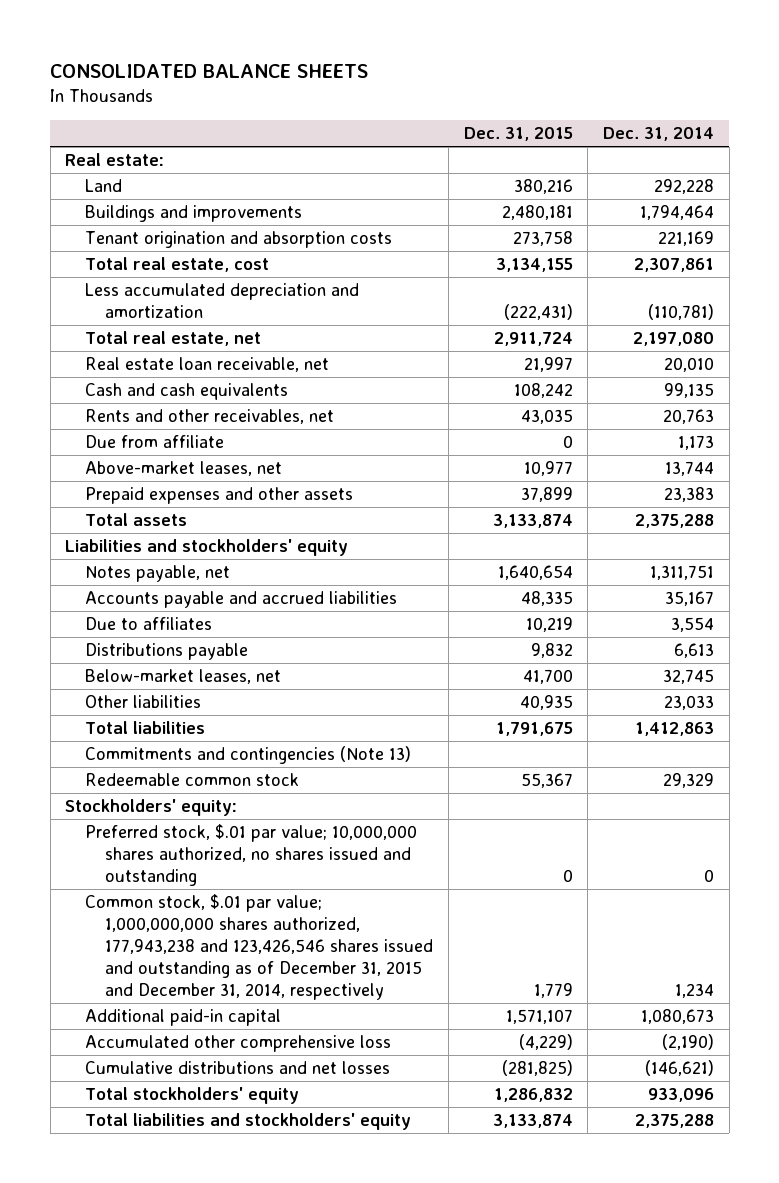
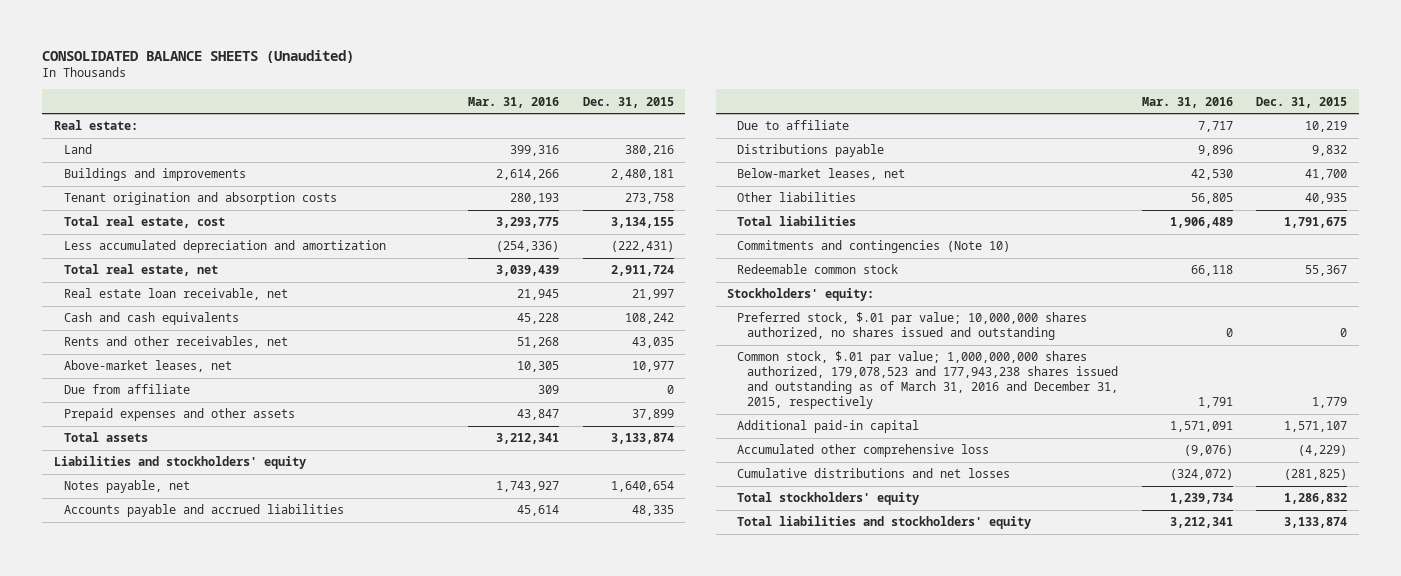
[50,63,369,78] CONSOLIDATED BALANCE SHEETS -> [42,49,355,63] CONSOLIDATED BALANCE SHEETS (Unaudited)
[602,126,714,141] Dec. 31, 2014 -> none
none -> [468,96,560,108] Mar. 31, 2016
[85,435,225,449] Due from affiliate -> [63,384,190,395] Due from affiliate
[85,617,213,631] Due to affiliates -> [737,120,850,131] Due to affiliate
[85,746,412,765] Commitments and contingencies (Note 13) -> [737,240,1011,254] Commitments and contingencies (Note 10)
[85,894,434,1000] Common stock, $.01 par value; 1,000,000,000 shares authorized, 177,943,238 and 123,426,546 shares issued and outstanding as of December 31, 2015 and December 31, 2014, respectively -> [737,351,1119,409] Common stock, $.01 par value; 1,000,000,000 shares authorized, 179,078,523 and 177,943,238 shares issued and outstanding as of March 31, 2016 and December 31, 2015, respectively

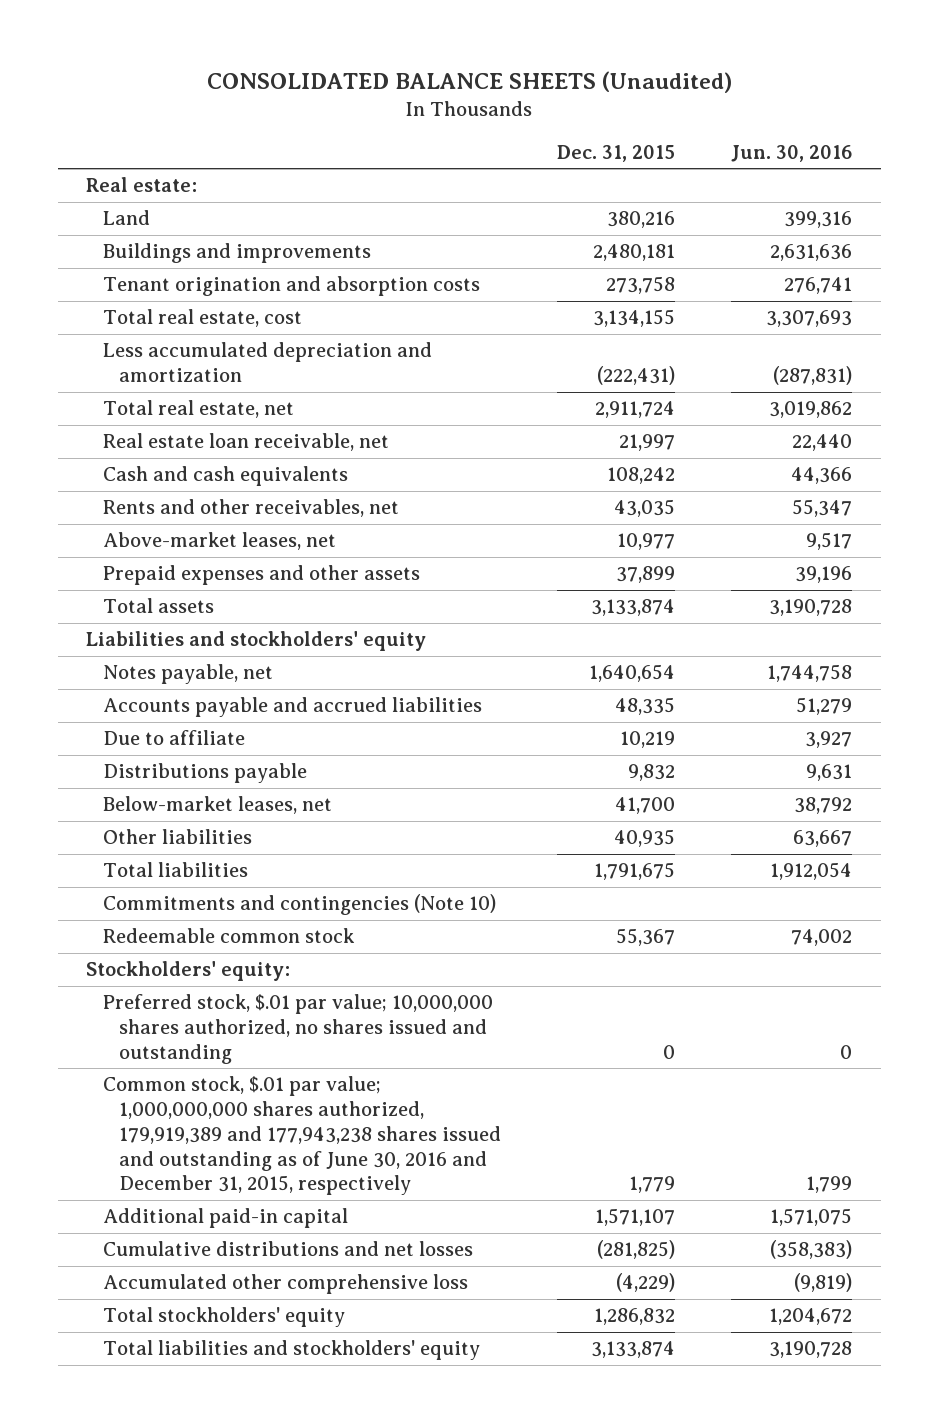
[468,96,560,108] Mar. 31, 2016 -> none
none -> [731,144,853,162] Jun. 30, 2016
[63,384,190,395] Due from affiliate -> none
[737,351,1119,409] Common stock, $.01 par value; 1,000,000,000 shares authorized, 179,078,523 and 177,943,238 shares issued and outstanding as of March 31, 2016 and December 31, 2015, respectively -> [102,1076,501,1196] Common stock, $.01 par value; 1,000,000,000 shares authorized, 179,919,389 and 177,943,238 shares issued and outstanding as of June 30, 2016 and December 31, 2015, respectively
[737,444,990,458] Accumulated other comprehensive loss -> [102,1274,468,1295] Accumulated other comprehensive loss

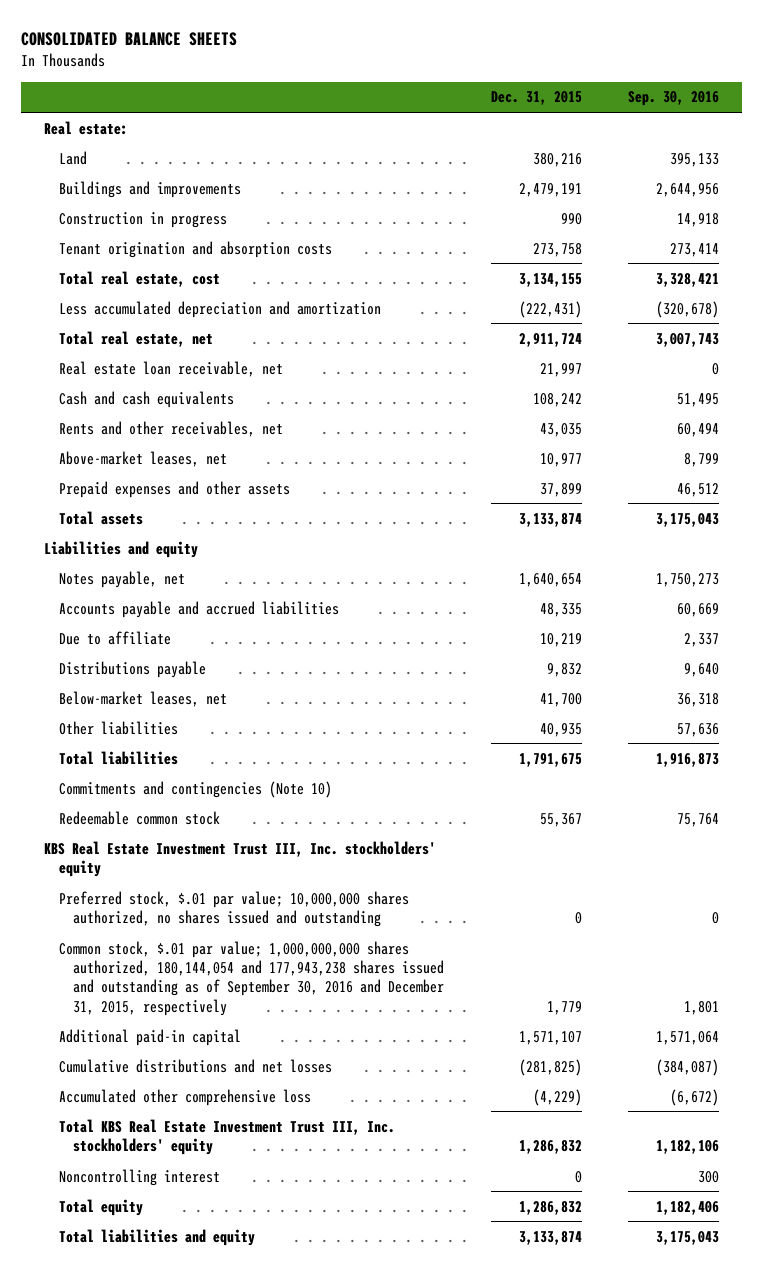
[207,70,733,93] CONSOLIDATED BALANCE SHEETS (Unaudited) -> [20,31,237,46] CONSOLIDATED BALANCE SHEETS
[731,144,853,162] Jun. 30, 2016 -> none
none -> [628,91,720,107] Sep. 30, 2016
[593,244,676,262] 2,480,181 -> [518,182,582,197] 2,479,191
none -> [58,211,227,228] Construction in progress
[86,631,427,652] Liabilities and stockholders' equity -> [43,540,198,558] Liabilities and equity
[86,961,291,982] Stockholders' equity: -> [43,840,436,877] KBS Real Estate Investment Trust III, Inc. stockholders' equity
[102,1076,501,1196] Common stock, $.01 par value; 1,000,000,000 shares authorized, 179,919,389 and 177,943,238 shares issued and outstanding as of June 30, 2016 and December 31, 2015, respectively -> [58,940,445,1016] Common stock, $.01 par value; 1,000,000,000 shares authorized, 180,144,054 and 177,943,238 shares issued and outstanding as of September 30, 2016 and December 31, 2015, respectively
[102,1307,345,1328] Total stockholders' equity -> [58,1118,395,1155] Total KBS Real Estate Investment Trust III, Inc. stockholders' equity
none -> [58,1168,220,1186] Noncontrolling interest
none -> [58,1198,143,1216] Total equity
[102,1340,480,1361] Total liabilities and stockholders' equity -> [58,1228,255,1246] Total liabilities and equity

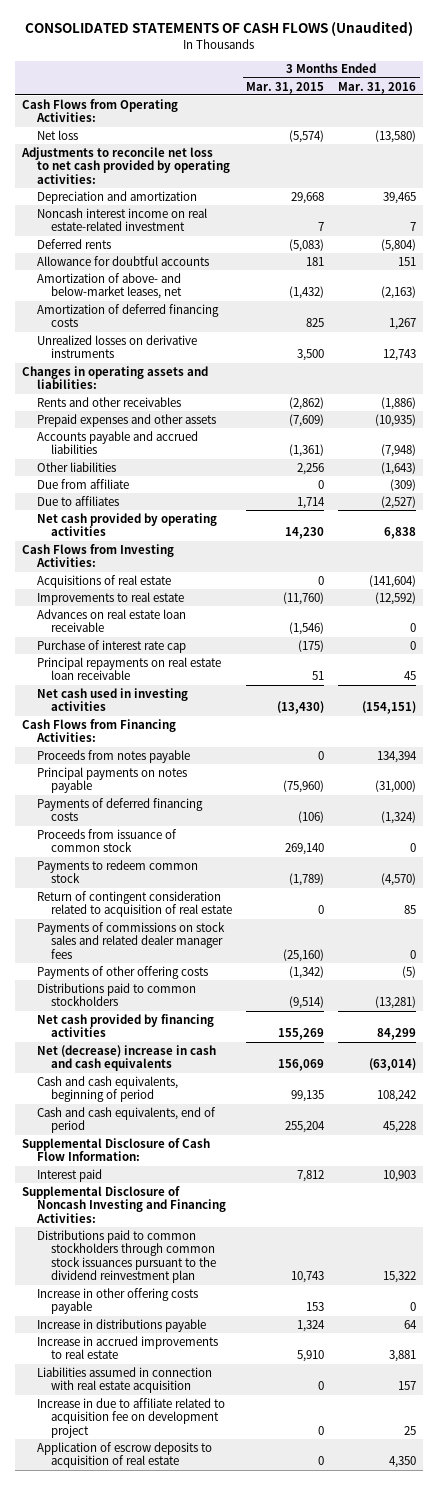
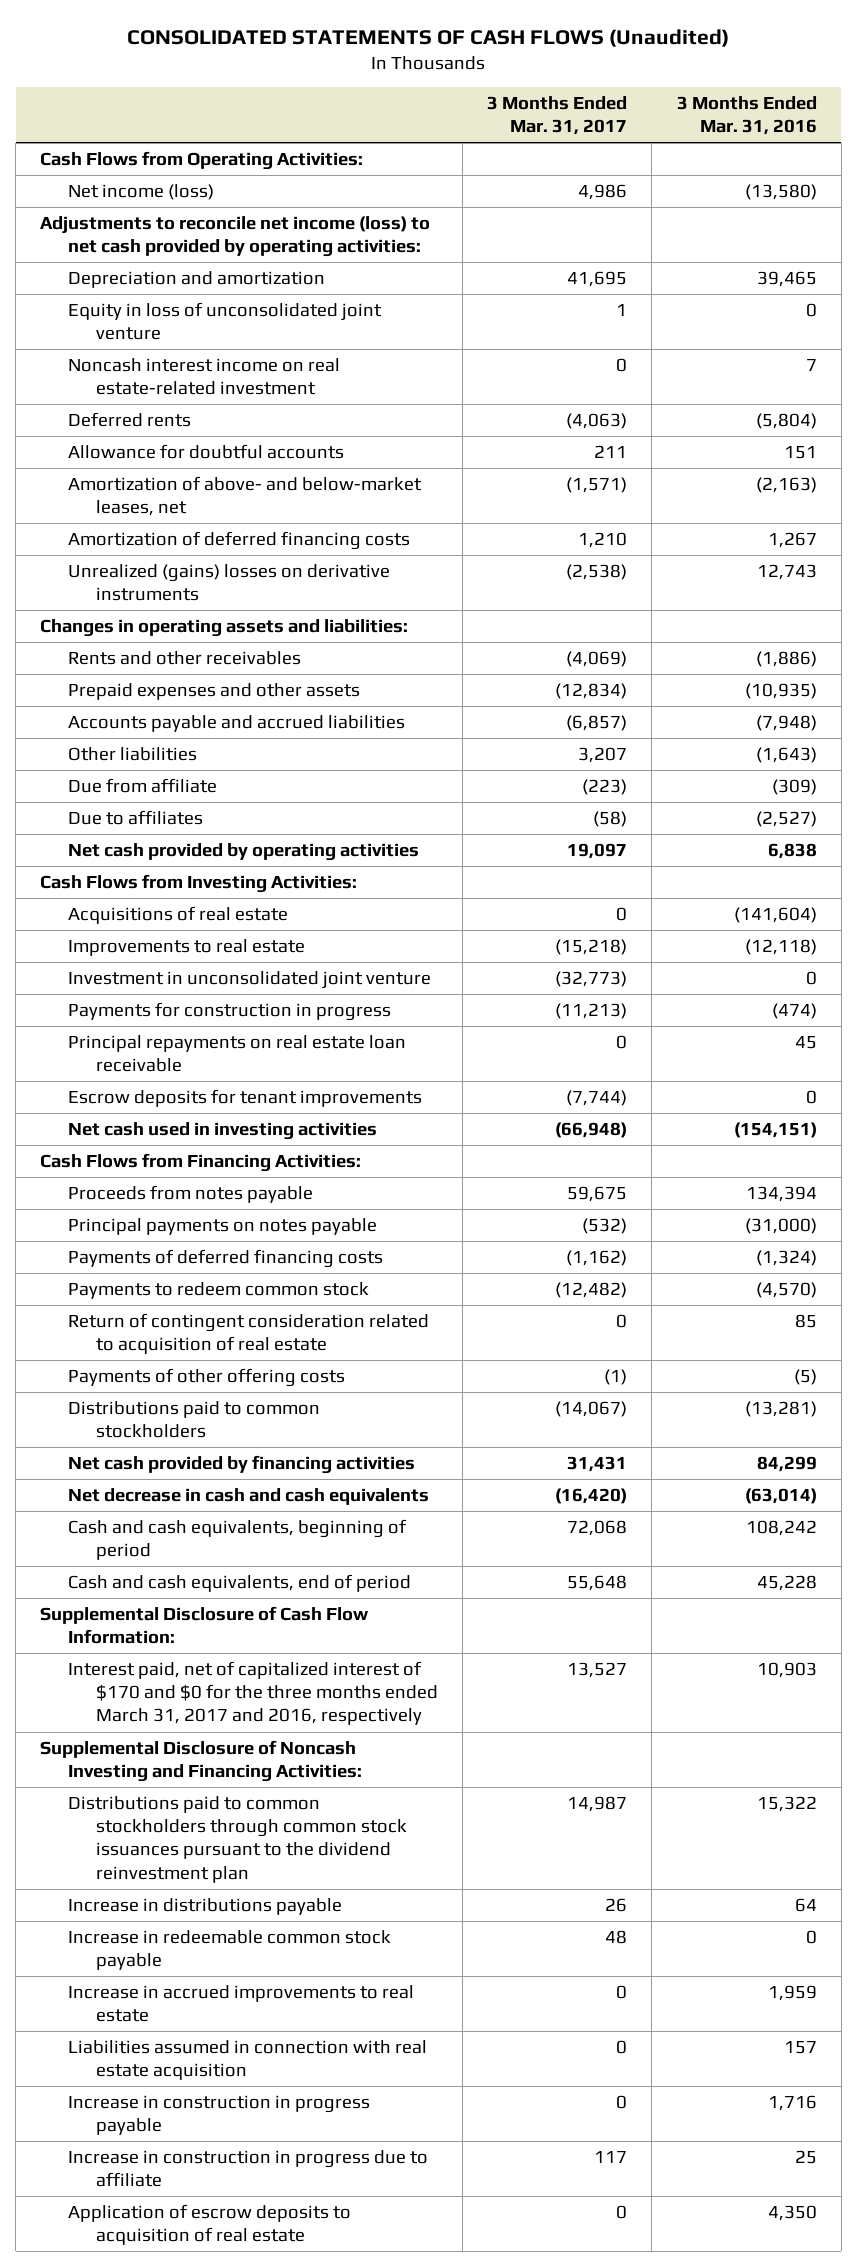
[246,81,325,94] Mar. 31, 2015 -> none
none -> [487,95,628,136] 3 Months Ended Mar. 31, 2017
[36,129,78,140] Net loss -> [68,184,215,201] Net income (loss)
[20,146,230,184] Adjustments to reconcile net loss to net cash provided by operating activities: -> [40,216,431,258] Adjustments to reconcile net income (loss) to net cash provided by operating activities:
none -> [68,302,383,341] Equity in loss of unconsolidated joint venture
[36,334,197,359] Unrealized losses on derivative instruments -> [68,564,391,602] Unrealized (gains) losses on derivative instruments
[36,608,186,633] Advances on real estate loan receivable -> none
[36,639,186,653] Purchase of interest rate cap -> none
[375,591,417,605] (12,592) -> [744,939,817,956] (12,118)
none -> [68,971,432,990] Investment in unconsolidated joint venture
none -> [68,1002,392,1022] Payments for construction in progress
none -> [68,1089,423,1108] Escrow deposits for tenant improvements
[36,828,177,853] Proceeds from issuance of common stock -> none
[36,921,225,959] Payments of commissions on stock sales and related dealer manager fees -> none
[36,1044,216,1072] Net (decrease) increase in cash and cash equivalents -> [68,1488,430,1506] Net decrease in cash and cash equivalents
[36,1168,102,1182] Interest paid -> [68,1661,439,1726] Interest paid, net of capitalized interest of $170 and $0 for the three months ended March 31, 2017 and 2016, respectively
[36,1287,198,1315] Increase in other offering costs payable -> none
none -> [68,1930,392,1971] Increase in redeemable common stock payable
[389,1350,417,1363] 3,881 -> [767,1985,817,2002] 1,959
none -> [68,2095,371,2136] Increase in construction in progress payable
[36,1397,225,1438] Increase in due to affiliate related to acquisition fee on development project -> [68,2150,429,2188] Increase in construction in progress due to affiliate

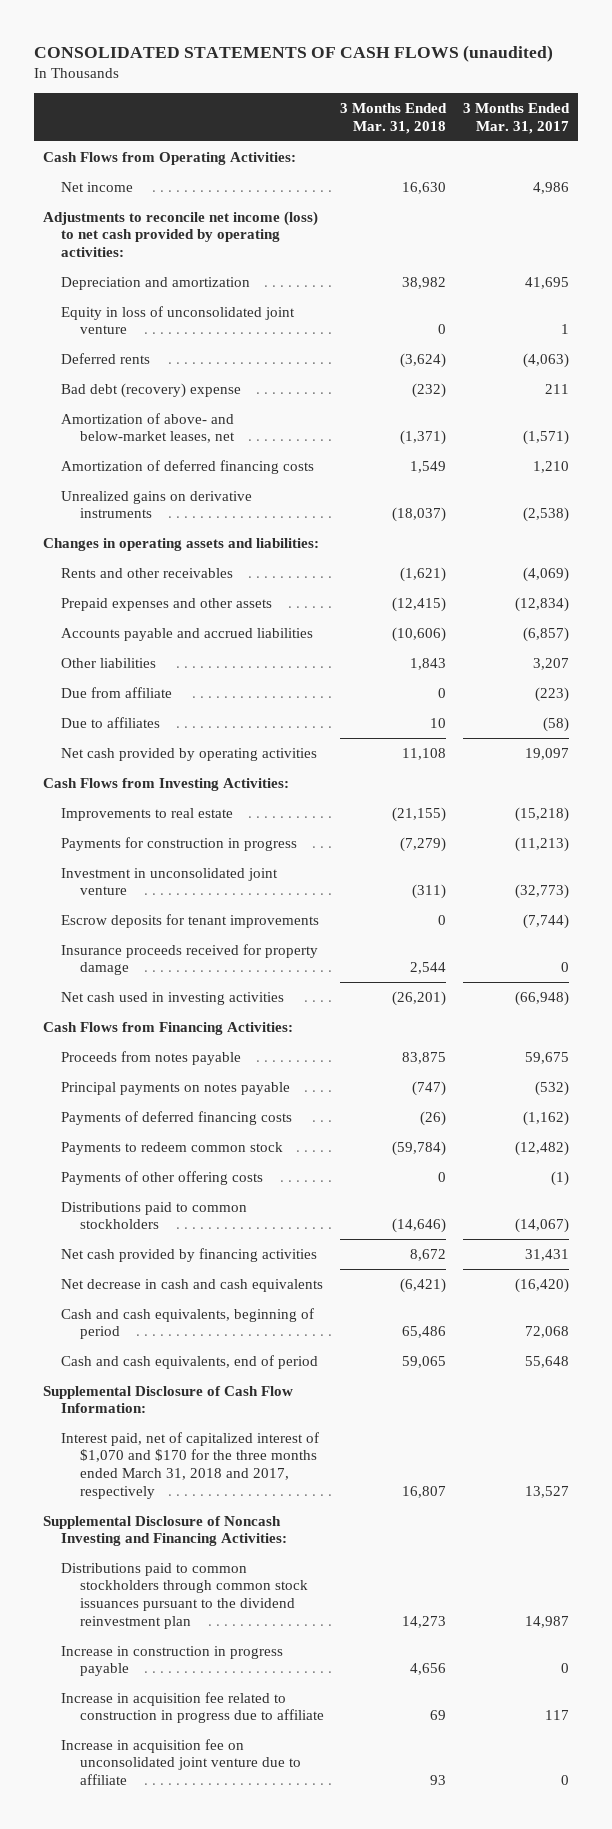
[127,28,730,47] CONSOLIDATED STATEMENTS OF CASH FLOWS (Unaudited) -> [34,44,554,62] CONSOLIDATED STATEMENTS OF CASH FLOWS (unaudited)
[676,95,817,136] 3 Months Ended Mar. 31, 2016 -> none
none -> [340,102,448,134] 3 Months Ended Mar. 31, 2018
[68,184,215,201] Net income (loss) -> [61,181,134,192] Net income
[68,358,341,396] Noncash interest income on real estate-related investment -> none
[68,444,345,460] Allowance for doubtful accounts -> [61,382,242,398] Bad debt (recovery) expense
[68,564,391,602] Unrealized (gains) losses on derivative instruments -> [61,490,253,519] Unrealized gains on derivative instruments
[68,906,289,925] Acquisitions of real estate -> none
[68,1035,407,1073] Principal repayments on real estate loan receivable -> none
[68,971,432,990] Investment in unconsolidated joint venture -> [61,867,279,896] Investment in unconsolidated joint venture
none -> [61,943,319,976] Insurance proceeds received for property damage
[68,1313,430,1355] Return of contingent consideration related to acquisition of real estate -> none
[68,1661,439,1726] Interest paid, net of capitalized interest of $170 and $0 for the three months ended March 31, 2017 and 2016, respectively -> [61,1431,320,1499] Interest paid, net of capitalized interest of $1,070 and $170 for the three months ended March 31, 2018 and 2017, respectively
[68,1898,343,1916] Increase in distributions payable -> none
[68,1930,392,1971] Increase in redeemable common stock payable -> none
[68,1985,415,2023] Increase in accrued improvements to real estate -> none
[68,2040,428,2081] Liabilities assumed in connection with real estate acquisition -> none
[68,2204,352,2246] Application of escrow deposits to acquisition of real estate -> none
[68,2150,429,2188] Increase in construction in progress due to affiliate -> [61,1691,324,1724] Increase in acquisition fee related to construction in progress due to affiliate
none -> [61,1738,301,1786] Increase in acquisition fee on unconsolidated joint venture due to affiliate

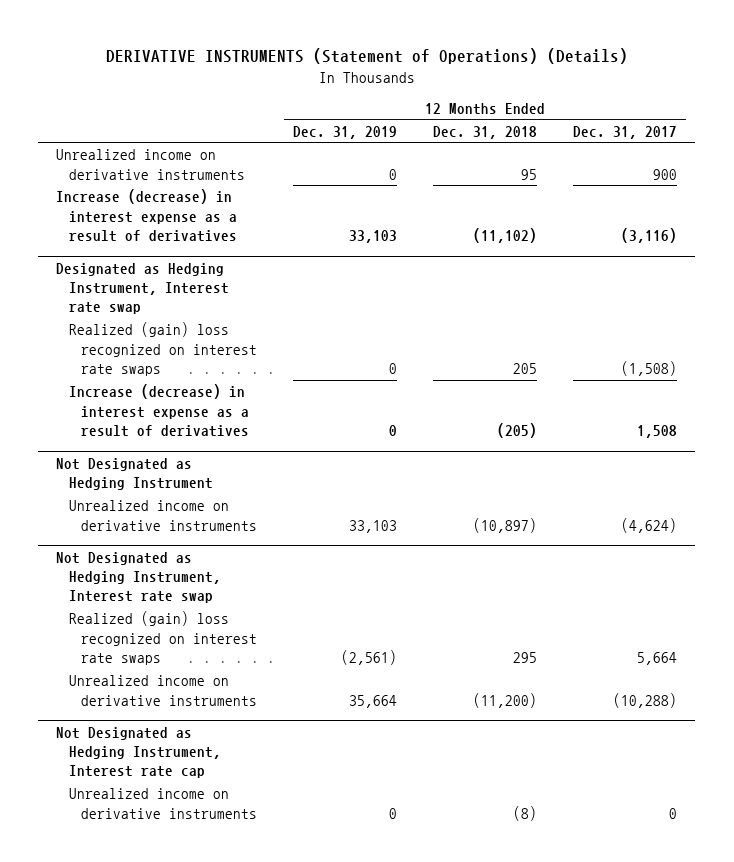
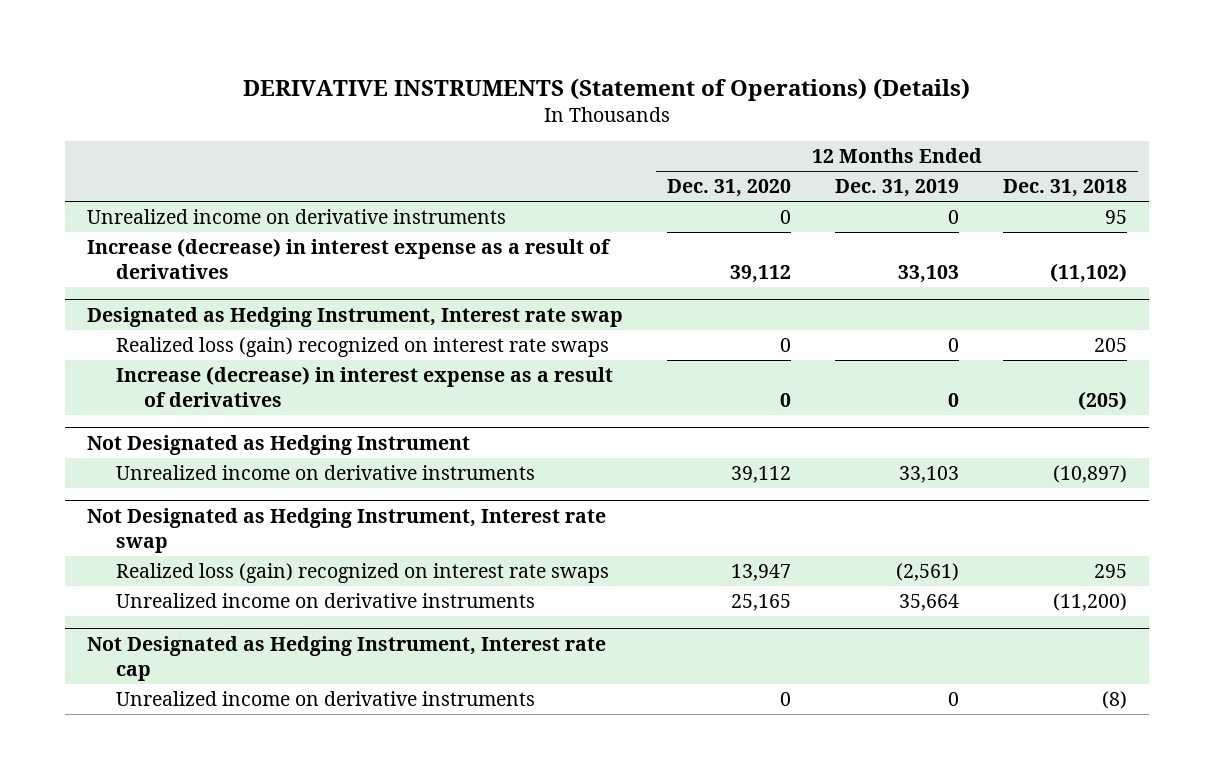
[573,125,678,139] Dec. 31, 2017 -> none
none -> [667,179,792,198] Dec. 31, 2020
[68,322,258,376] Realized (gain) loss recognized on interest rate swaps -> [115,336,609,357] Realized loss (gain) recognized on interest rate swaps
[68,611,258,665] Realized (gain) loss recognized on interest rate swaps -> [115,562,609,583] Realized loss (gain) recognized on interest rate swaps

